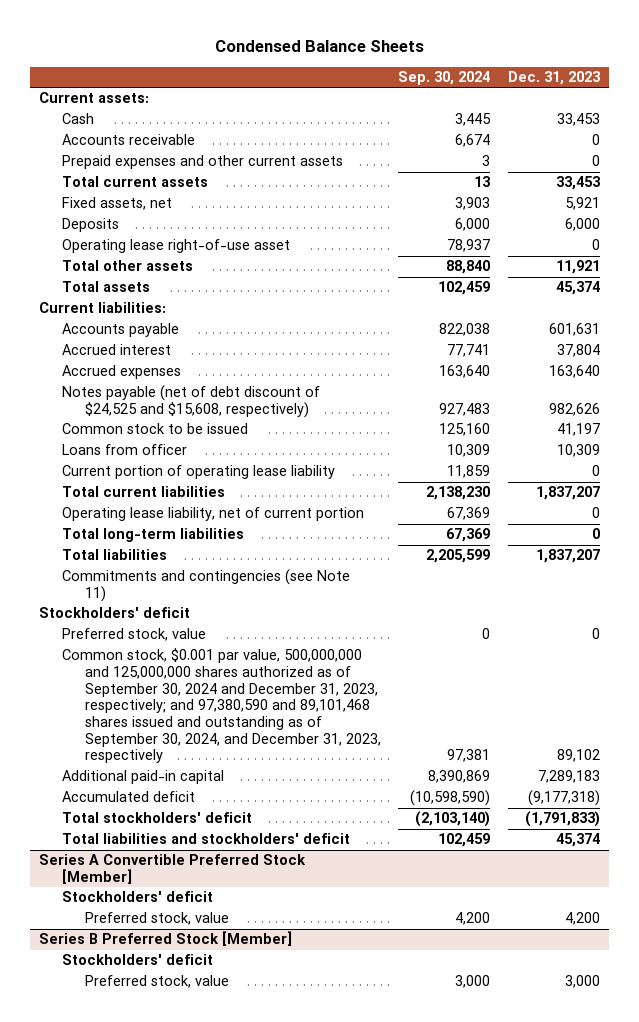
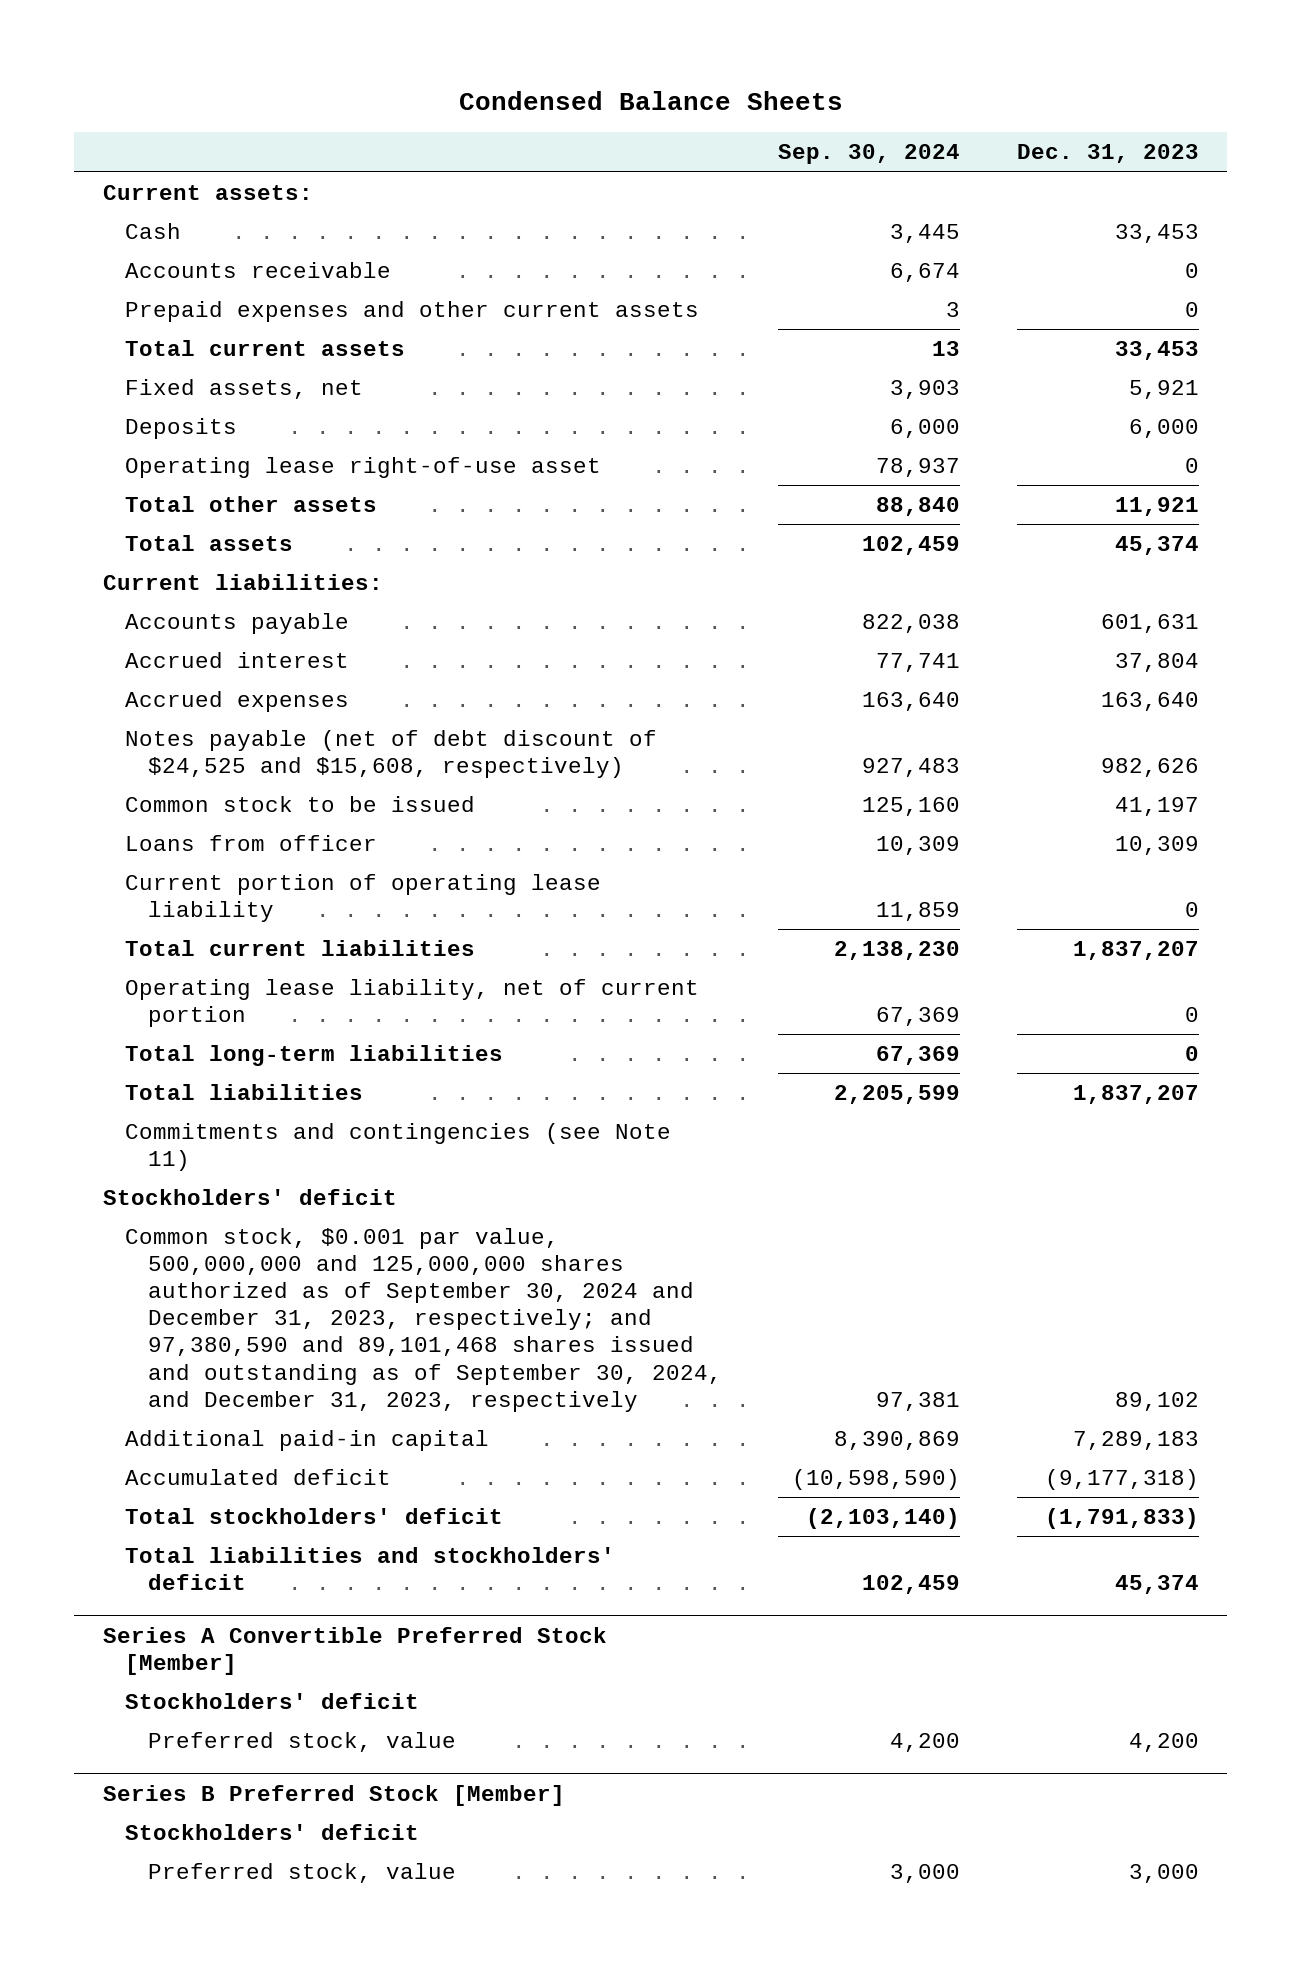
[61,628,206,642] Preferred stock, value -> none

